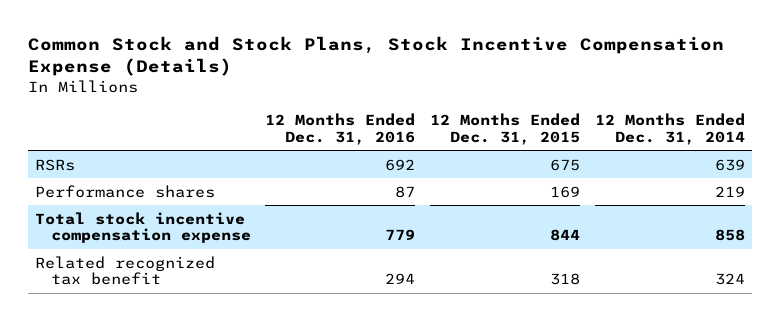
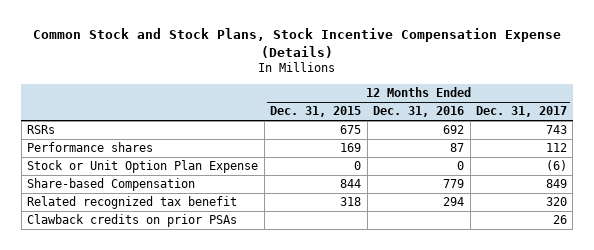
[594,112,745,145] 12 Months Ended Dec. 31, 2014 -> none
none -> [475,106,567,118] Dec. 31, 2017
none -> [27,160,259,174] Stock or Unit Option Plan Expense
[34,211,251,244] Total stock incentive compensation expense -> [27,178,196,192] Share-based Compensation
none -> [27,214,238,228] Clawback credits on prior PSAs

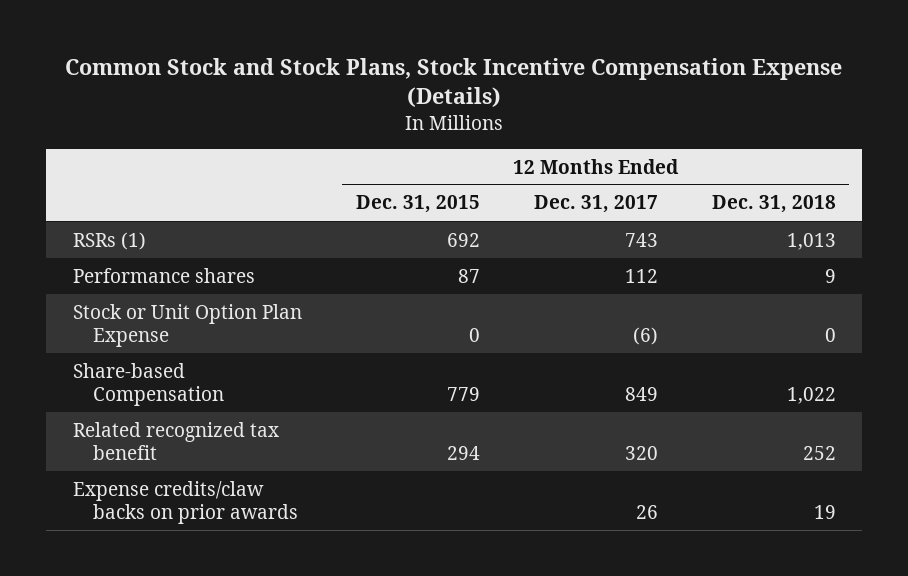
[373,106,465,118] Dec. 31, 2016 -> none
none -> [711,195,836,214] Dec. 31, 2018
[27,125,56,135] RSRs -> [72,231,146,250] RSRs (1)
[340,125,362,135] 675 -> [446,232,480,247] 692
[340,143,362,153] 169 -> [457,268,480,283] 87
[340,179,362,189] 844 -> [446,386,480,401] 779
[340,197,362,207] 318 -> [446,445,480,460] 294
[27,214,238,228] Clawback credits on prior PSAs -> [72,480,299,524] Expense credits/claw backs on prior awards

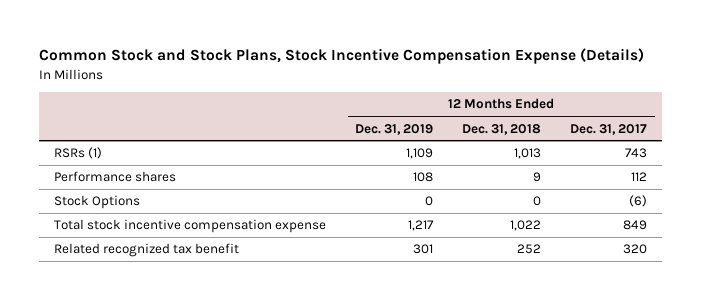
[355,195,480,214] Dec. 31, 2015 -> none
none -> [354,123,433,135] Dec. 31, 2019
[72,303,302,347] Stock or Unit Option Plan Expense -> [53,195,140,210] Stock Options
[72,362,225,406] Share-based Compensation -> [53,219,326,234] Total stock incentive compensation expense
[72,480,299,524] Expense credits/claw backs on prior awards -> none

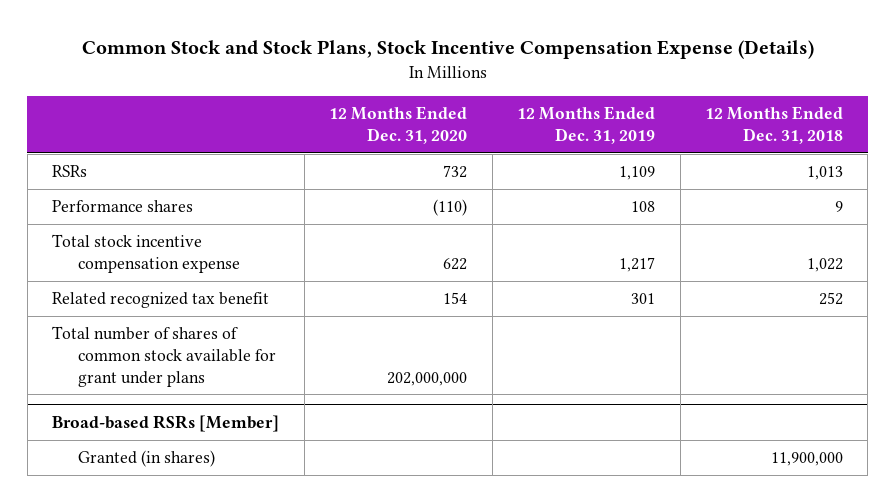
[570,123,648,135] Dec. 31, 2017 -> none
none -> [329,106,468,144] 12 Months Ended Dec. 31, 2020
[53,147,102,160] RSRs (1) -> [52,165,88,178] RSRs
[53,195,140,210] Stock Options -> none
none -> [52,326,277,387] Total number of shares of common stock available for grant under plans
none -> [52,415,280,433] Broad-based RSRs [Member]
none -> [78,450,216,468] Granted (in shares)

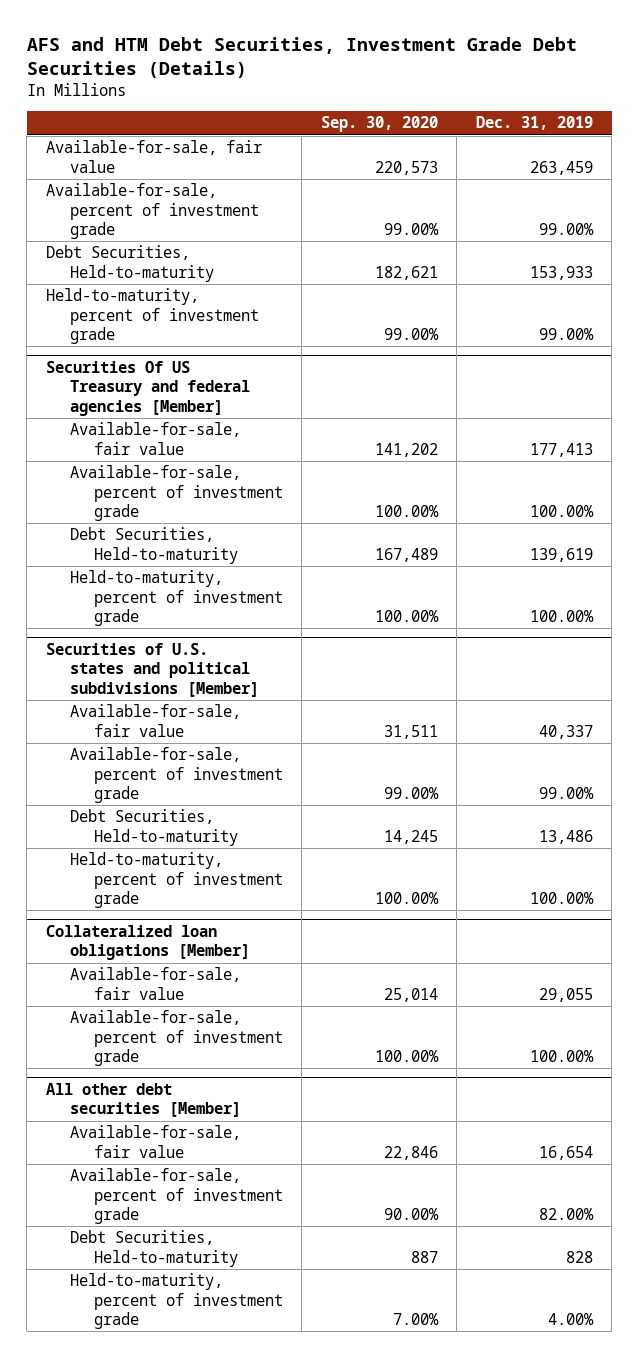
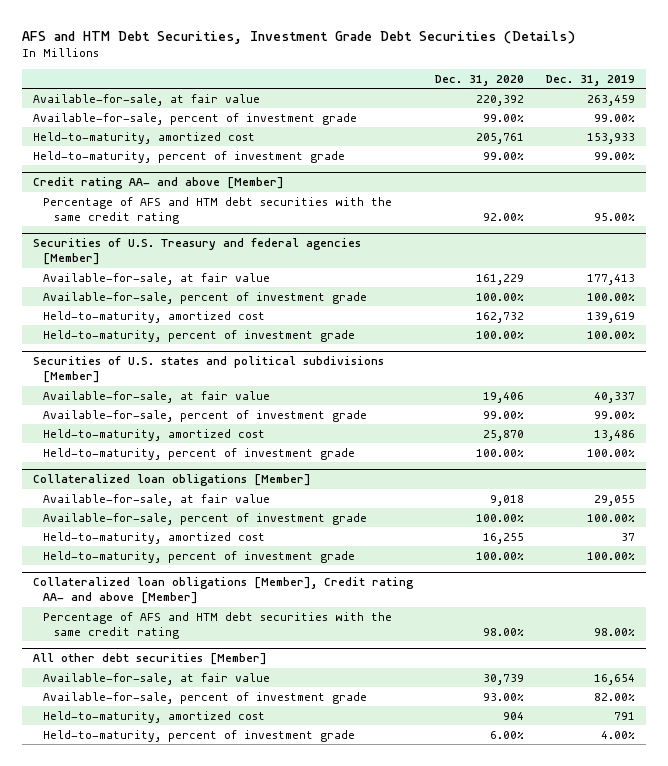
[320,116,438,133] Sep. 30, 2020 -> none
none -> [434,74,524,86] Dec. 31, 2020
[45,140,262,173] Available-for-sale, fair value -> [33,93,261,106] Available-for-sale, at fair value
[45,245,214,282] Debt Securities, Held-to-maturity -> [33,131,256,144] Held-to-maturity, amortized cost
none -> [33,177,285,190] Credit rating AA- and above [Member]
none -> [43,196,393,224] Percentage of AFS and HTM debt securities with the same credit rating
[45,361,250,416] Securities Of US Treasury and federal agencies [Member] -> [33,238,362,266] Securities of U.S. Treasury and federal agencies [Member]
[69,422,241,455] Available-for-sale, fair value -> [43,272,271,285] Available-for-sale, at fair value
[69,527,238,564] Debt Securities, Held-to-maturity -> [43,310,266,323] Held-to-maturity, amortized cost
[69,704,241,737] Available-for-sale, fair value -> [43,390,271,403] Available-for-sale, at fair value
[69,809,238,846] Debt Securities, Held-to-maturity -> [43,428,266,441] Held-to-maturity, amortized cost
[69,967,241,1000] Available-for-sale, fair value -> [43,493,271,506] Available-for-sale, at fair value
none -> [43,531,266,544] Held-to-maturity, amortized cost
none -> [43,550,356,563] Held-to-maturity, percent of investment grade
none -> [33,577,415,605] Collateralized loan obligations [Member], Credit rating AA- and above [Member]
none -> [43,611,393,639] Percentage of AFS and HTM debt securities with the same credit rating
[69,1125,241,1158] Available-for-sale, fair value -> [43,672,271,685] Available-for-sale, at fair value
[69,1230,238,1267] Debt Securities, Held-to-maturity -> [43,710,266,723] Held-to-maturity, amortized cost
[565,1250,593,1263] 828 -> [613,711,635,720] 791

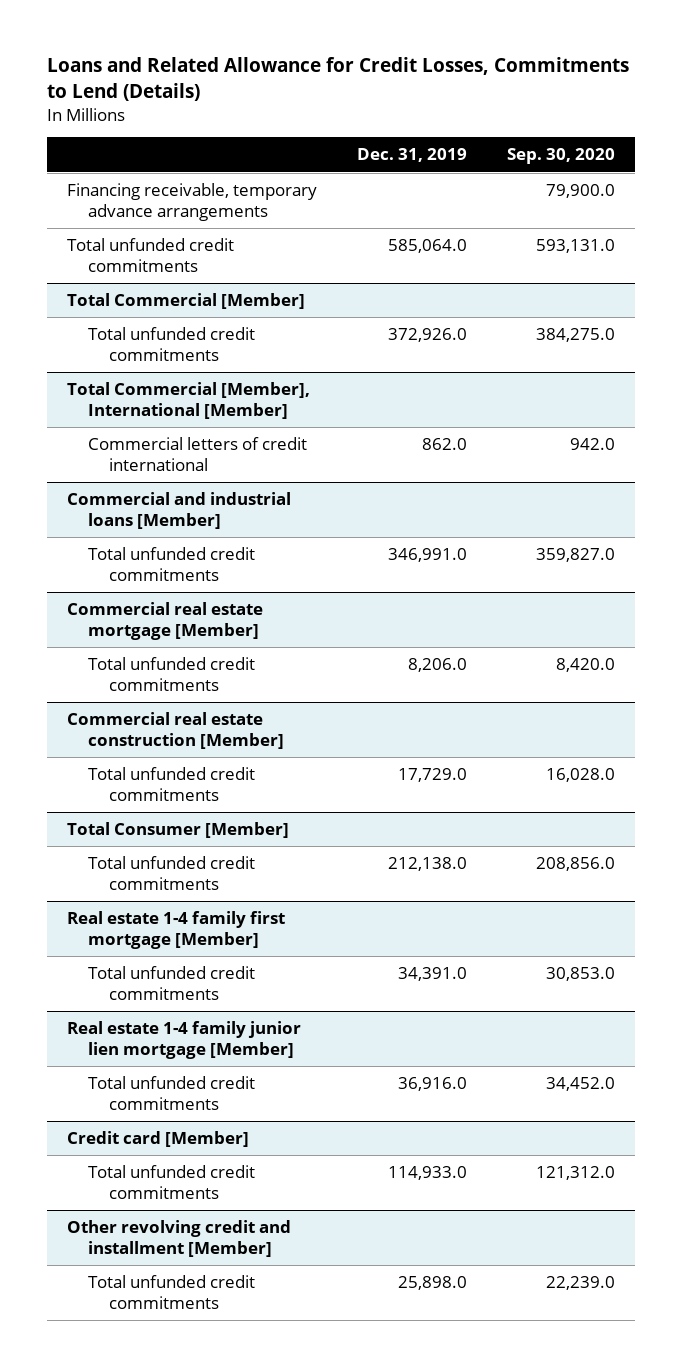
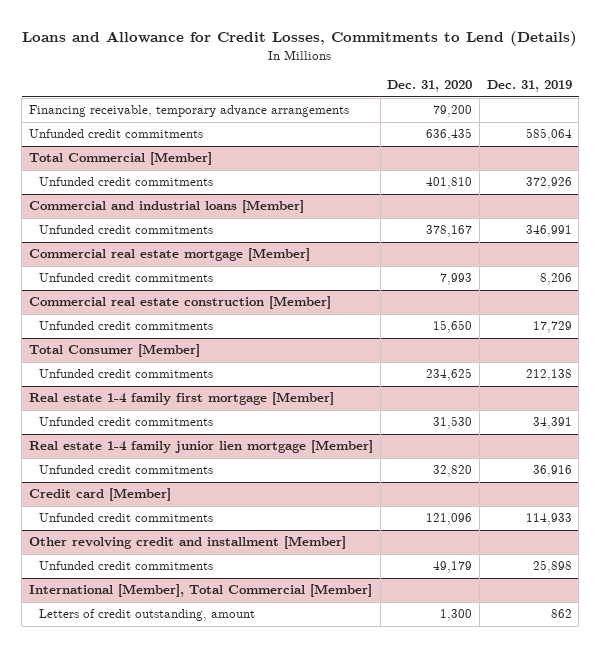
[46,57,629,102] Loans and Related Allowance for Credit Losses, Commitments to Lend (Details) -> [22,30,578,46] Loans and Allowance for Credit Losses, Commitments to Lend (Details)
[506,148,615,165] Sep. 30, 2020 -> none
none -> [387,80,473,93] Dec. 31, 2020
[66,237,234,273] Total unfunded credit commitments -> [28,129,203,139] Unfunded credit commitments
[387,238,467,253] 585,064.0 -> [525,128,572,142] 585,064
[66,381,310,420] Total Commercial [Member], International [Member] -> none
[87,436,307,472] Commercial letters of credit international -> none
[87,326,255,362] Total unfunded credit commitments -> [38,177,213,187] Unfunded credit commitments
[387,327,467,342] 372,926.0 -> [525,177,572,190] 372,926
[87,546,255,582] Total unfunded credit commitments -> [38,225,213,235] Unfunded credit commitments
[387,547,467,562] 346,991.0 -> [525,225,572,238] 346,991
[87,656,255,692] Total unfunded credit commitments -> [38,273,213,283] Unfunded credit commitments
[407,657,467,672] 8,206.0 -> [539,273,572,286] 8,206
[87,766,255,802] Total unfunded credit commitments -> [38,321,213,331] Unfunded credit commitments
[397,767,467,782] 17,729.0 -> [532,321,572,334] 17,729
[87,855,255,891] Total unfunded credit commitments -> [38,369,213,379] Unfunded credit commitments
[387,856,467,871] 212,138.0 -> [525,369,572,382] 212,138
[87,965,255,1001] Total unfunded credit commitments -> [38,417,213,427] Unfunded credit commitments
[397,966,467,981] 34,391.0 -> [532,417,572,430] 34,391
[87,1075,255,1111] Total unfunded credit commitments -> [38,465,213,475] Unfunded credit commitments
[397,1076,467,1091] 36,916.0 -> [532,465,572,478] 36,916
[87,1164,255,1200] Total unfunded credit commitments -> [38,513,213,523] Unfunded credit commitments
[387,1165,467,1180] 114,933.0 -> [525,513,572,526] 114,933
[87,1274,255,1310] Total unfunded credit commitments -> [38,561,213,571] Unfunded credit commitments
[397,1275,467,1290] 25,898.0 -> [532,560,572,574] 25,898
none -> [28,584,372,598] International [Member], Total Commercial [Member]
none -> [38,609,255,622] Letters of credit outstanding, amount

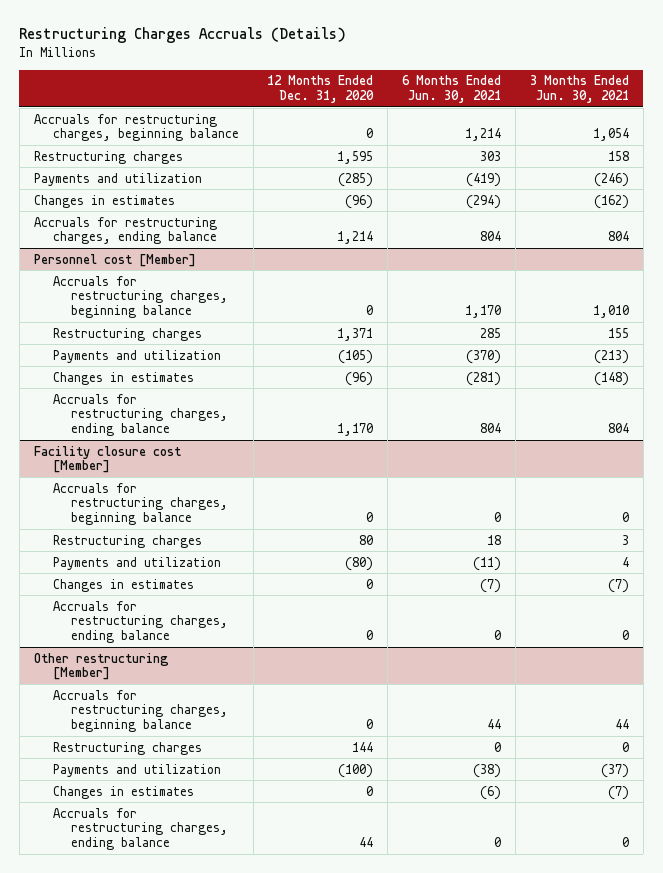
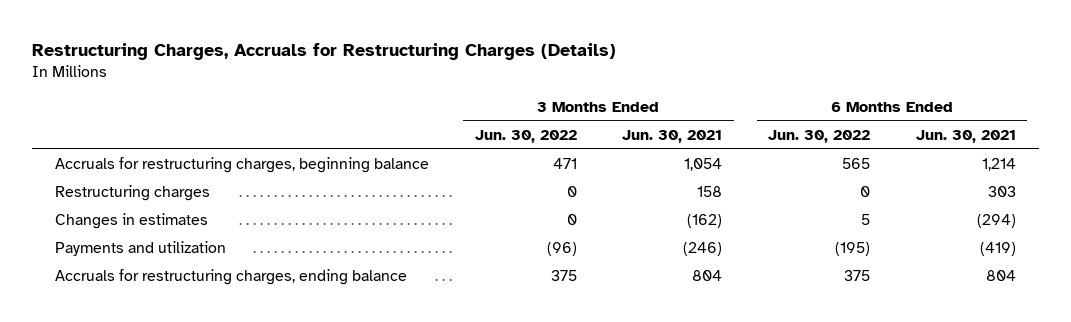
[19,27,347,44] Restructuring Charges Accruals (Details) -> [31,43,616,61] Restructuring Charges, Accruals for Restructuring Charges (Details)
[267,75,375,104] 12 Months Ended Dec. 31, 2020 -> none
none -> [474,130,577,144] Jun. 30, 2022
none -> [768,130,871,144] Jun. 30, 2022
[33,216,217,245] Accruals for restructuring charges, ending balance -> none
[33,253,196,267] Personnel cost [Member] -> none
[52,275,229,319] Accruals for restructuring charges, beginning balance -> none
[52,327,202,341] Restructuring charges -> none
[52,349,221,363] Payments and utilization -> none
[52,371,194,385] Changes in estimates -> none
[33,172,202,186] Payments and utilization -> [54,241,226,257] Payments and utilization
[33,445,181,474] Facility closure cost [Member] -> none
[52,482,229,526] Accruals for restructuring charges, beginning balance -> none
[52,534,202,548] Restructuring charges -> none
[52,556,221,570] Payments and utilization -> none
[52,578,194,592] Changes in estimates -> none
[52,600,229,644] Accruals for restructuring charges, ending balance -> none
[33,652,169,681] Other restructuring [Member] -> none
[52,689,229,733] Accruals for restructuring charges, beginning balance -> none
[52,741,202,755] Restructuring charges -> none
[52,763,221,777] Payments and utilization -> none
[52,785,194,799] Changes in estimates -> none
[52,807,229,851] Accruals for restructuring charges, ending balance -> none

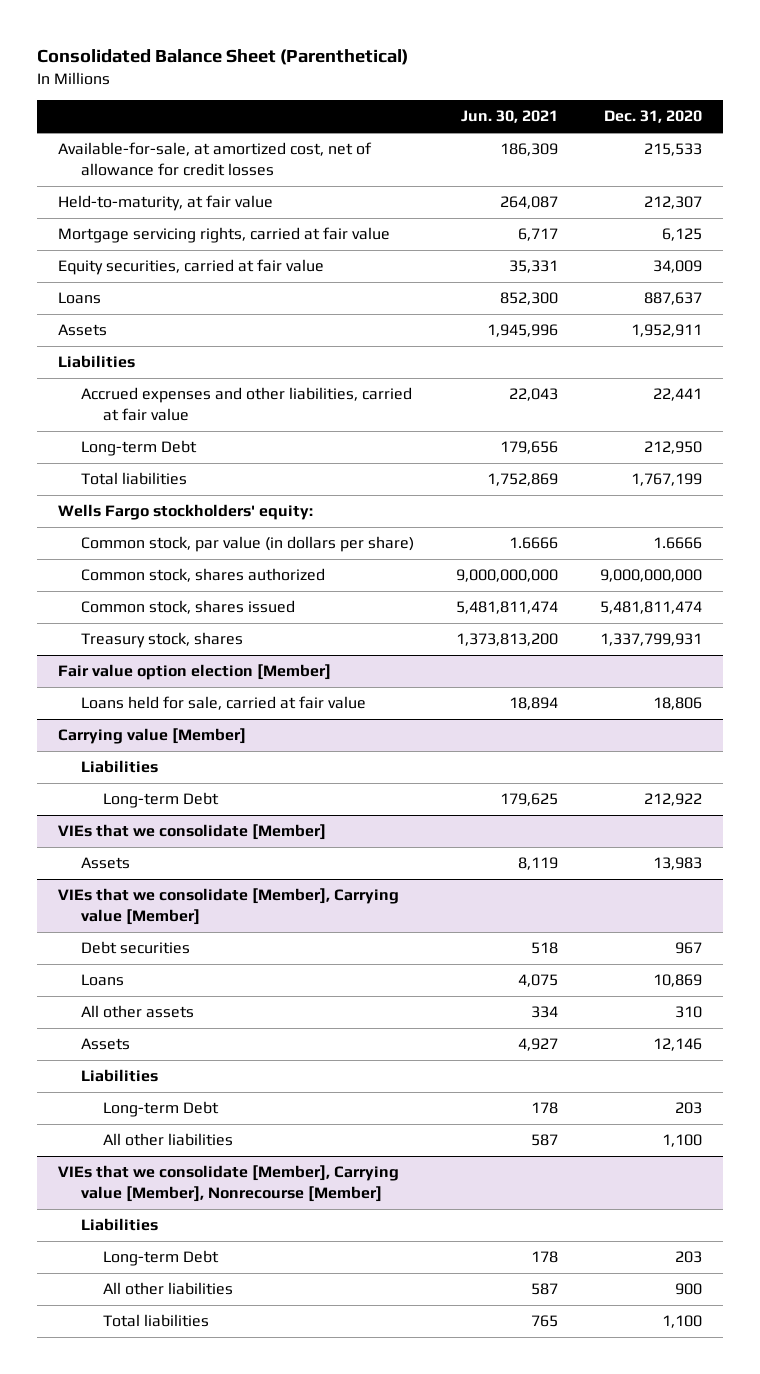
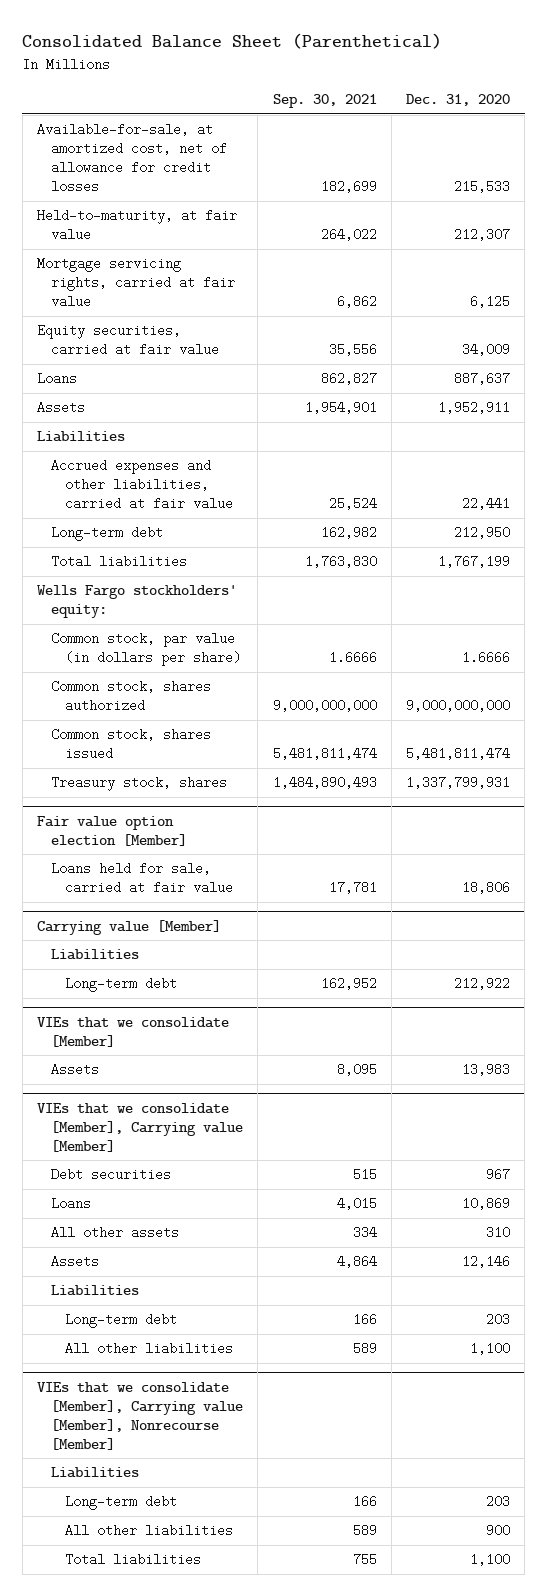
[460,110,558,124] Jun. 30, 2021 -> none
none -> [272,94,377,109] Sep. 30, 2021
[80,440,197,457] Long-term Debt -> [51,526,164,542] Long-term debt
[103,792,220,809] Long-term Debt -> [65,977,178,993] Long-term debt
[103,1101,220,1118] Long-term Debt -> [65,1313,178,1329] Long-term debt
[103,1250,220,1267] Long-term Debt -> [65,1495,178,1511] Long-term debt

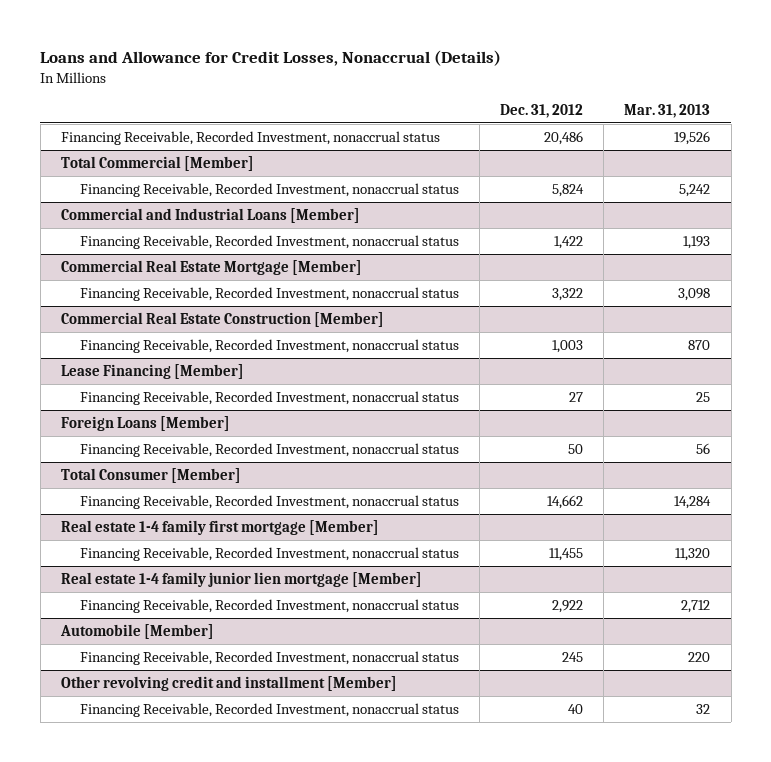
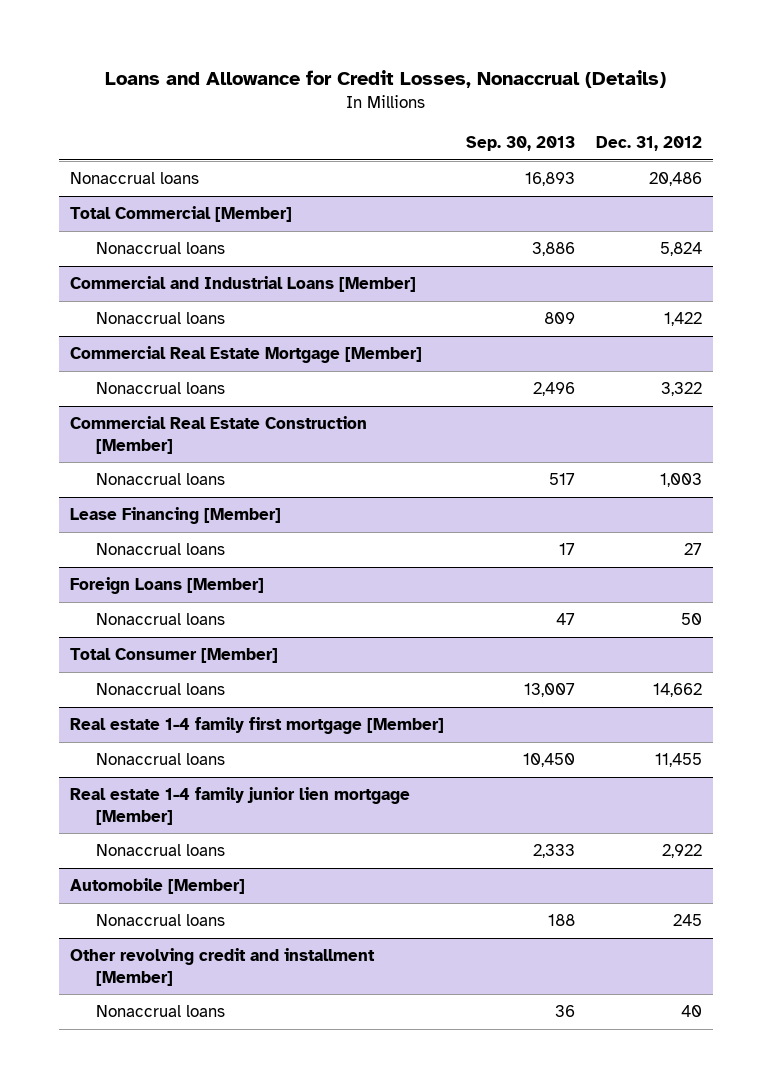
[624,104,711,119] Mar. 31, 2013 -> none
none -> [465,136,575,152] Sep. 30, 2013
[60,130,440,145] Financing Receivable, Recorded Investment, nonaccrual status -> [69,172,199,185] Nonaccrual loans
[79,182,459,197] Financing Receivable, Recorded Investment, nonaccrual status -> [96,242,226,255] Nonaccrual loans
[79,234,459,249] Financing Receivable, Recorded Investment, nonaccrual status -> [96,312,226,325] Nonaccrual loans
[79,286,459,301] Financing Receivable, Recorded Investment, nonaccrual status -> [96,382,226,395] Nonaccrual loans
[79,338,459,353] Financing Receivable, Recorded Investment, nonaccrual status -> [96,473,226,486] Nonaccrual loans
[79,390,459,405] Financing Receivable, Recorded Investment, nonaccrual status -> [96,543,226,556] Nonaccrual loans
[79,442,459,457] Financing Receivable, Recorded Investment, nonaccrual status -> [96,613,226,626] Nonaccrual loans
[79,494,459,509] Financing Receivable, Recorded Investment, nonaccrual status -> [96,683,226,696] Nonaccrual loans
[79,546,459,561] Financing Receivable, Recorded Investment, nonaccrual status -> [96,753,226,766] Nonaccrual loans
[79,598,459,613] Financing Receivable, Recorded Investment, nonaccrual status -> [96,844,226,857] Nonaccrual loans
[79,650,459,665] Financing Receivable, Recorded Investment, nonaccrual status -> [96,914,226,927] Nonaccrual loans
[79,702,459,717] Financing Receivable, Recorded Investment, nonaccrual status -> [96,1005,226,1018] Nonaccrual loans

